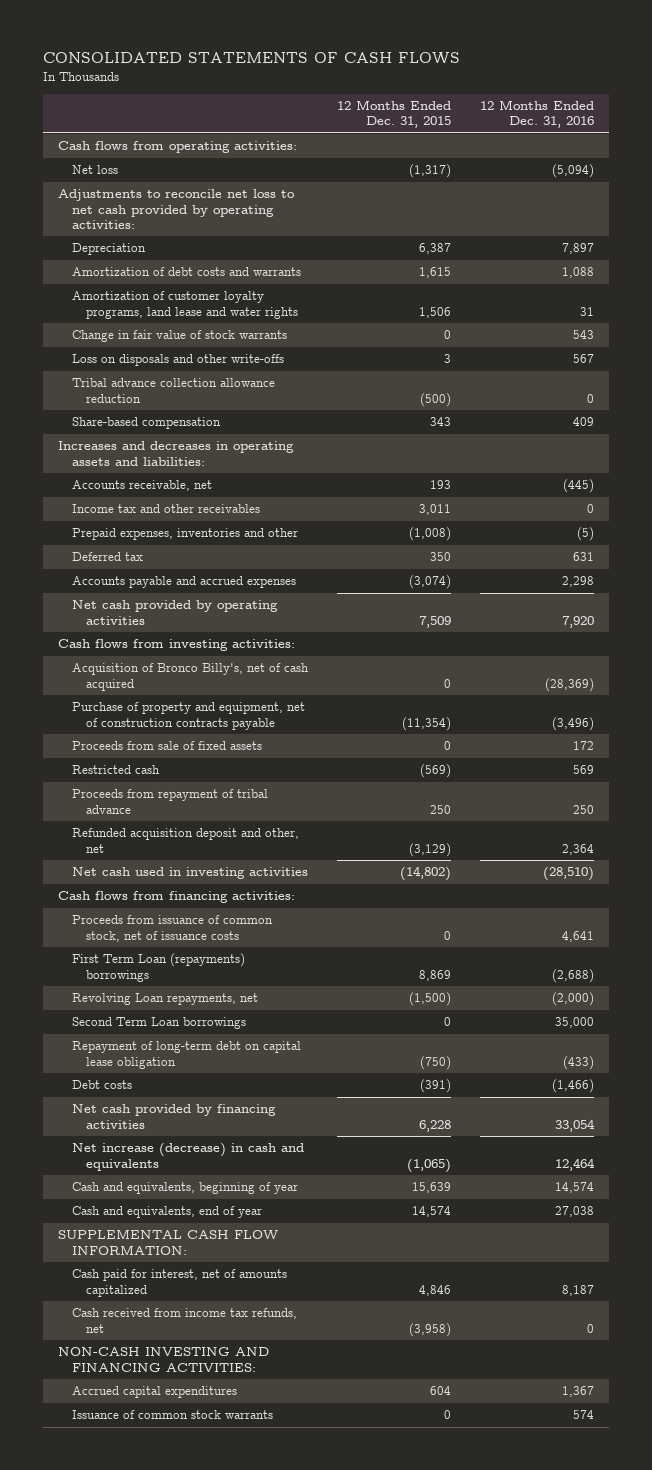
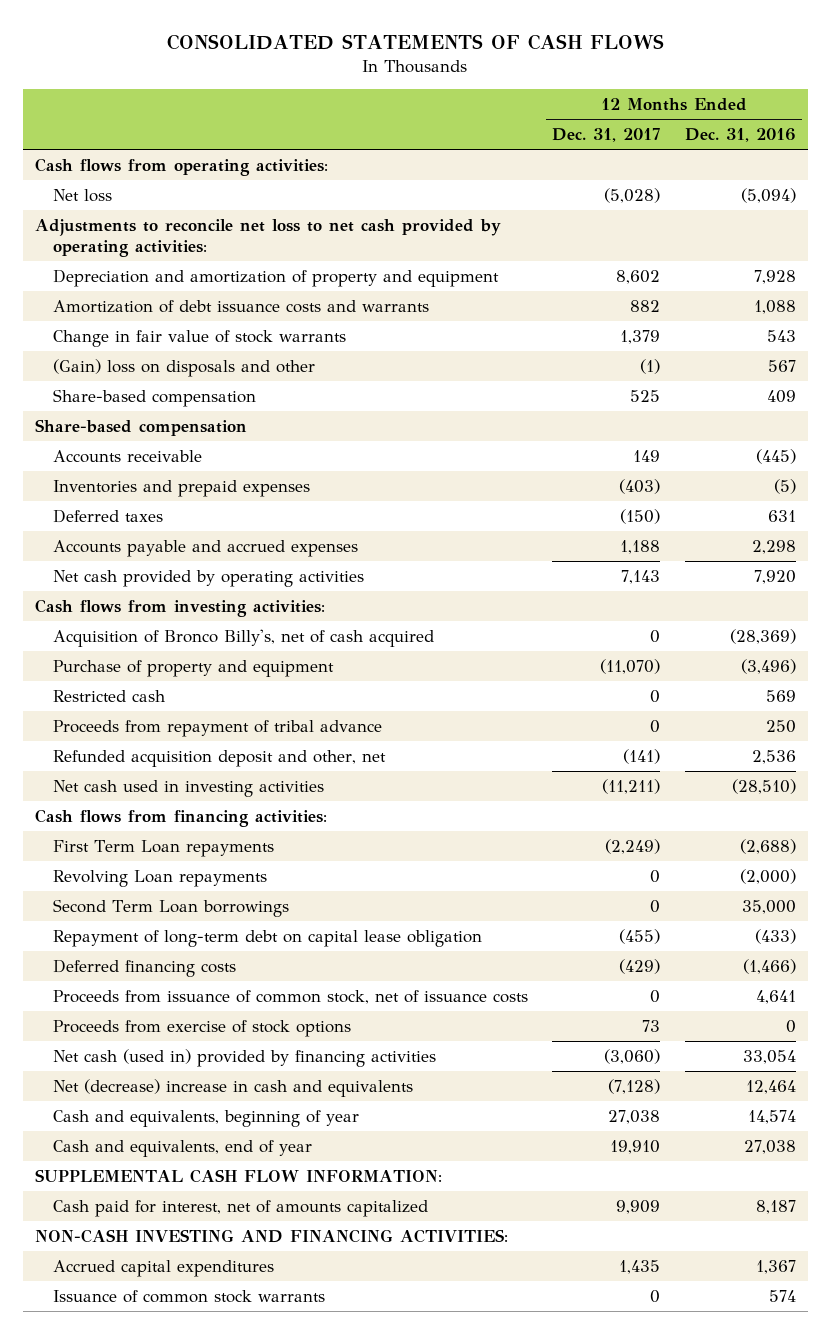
[337,100,452,129] 12 Months Ended Dec. 31, 2015 -> none
none -> [552,128,661,143] Dec. 31, 2017
[72,243,147,256] Depreciation -> none
[72,291,299,319] Amortization of customer loyalty programs, land lease and water rights -> none
none -> [52,268,499,287] Depreciation and amortization of property and equipment
[72,267,302,277] Amortization of debt costs and warrants -> [52,299,429,313] Amortization of debt issuance costs and warrants
[72,378,276,403] Tribal advance collection allowance reduction -> none
[72,354,285,367] Loss on disposals and other write-offs -> [52,358,315,377] (Gain) loss on disposals and other
[72,504,261,514] Income tax and other receivables -> none
[57,441,294,466] Increases and decreases in operating assets and liabilities: -> [35,418,248,436] Share-based compensation
[72,480,213,492] Accounts receivable, net -> [52,449,202,463] Accounts receivable
[72,528,299,541] Prepaid expenses, inventories and other -> [52,479,310,497] Inventories and prepaid expenses
[72,552,144,562] Deferred tax -> [52,508,163,523] Deferred taxes
[72,741,263,751] Proceeds from sale of fixed assets -> none
[72,702,306,730] Purchase of property and equipment, net of construction contracts payable -> [52,659,334,677] Purchase of property and equipment
[562,843,595,855] 2,364 -> [751,749,796,764] 2,536
[72,953,246,982] First Term Loan (repayments) borrowings -> [52,839,274,857] First Term Loan repayments
[72,993,259,1006] Revolving Loan repayments, net -> [52,869,267,887] Revolving Loan repayments
[72,1080,133,1090] Debt costs -> [52,958,236,977] Deferred financing costs
[72,915,274,942] Proceeds from issuance of common stock, net of issuance costs -> [52,989,528,1004] Proceeds from issuance of common stock, net of issuance costs
none -> [52,1019,351,1037] Proceeds from exercise of stock options
[72,1104,277,1129] Net cash provided by financing activities -> [52,1048,436,1067] Net cash (used in) provided by financing activities
[72,1143,305,1171] Net increase (decrease) in cash and equivalents -> [52,1078,413,1097] Net (decrease) increase in cash and equivalents
[72,1308,298,1333] Cash received from income tax refunds, net -> none

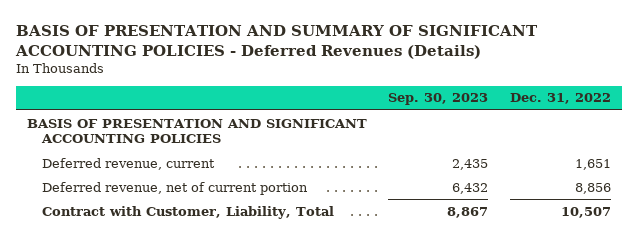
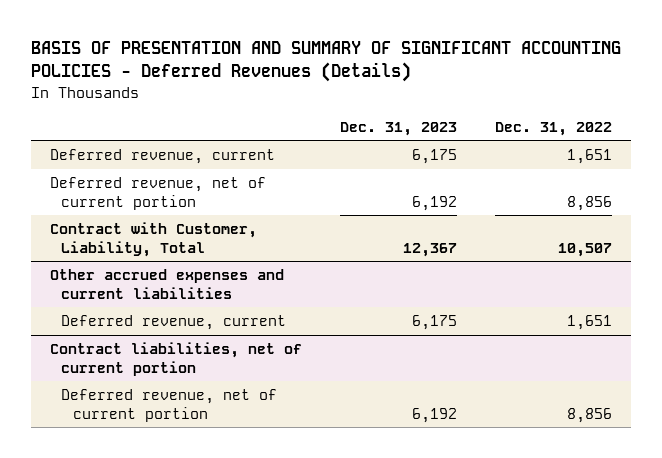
[388,93,489,106] Sep. 30, 2023 -> none
none -> [339,121,457,136] Dec. 31, 2023
[26,118,367,144] BASIS OF PRESENTATION AND SIGNIFICANT ACCOUNTING POLICIES -> none
none -> [49,269,284,299] Other accrued expenses and current liabilities
none -> [61,315,287,331] Deferred revenue, current
none -> [49,342,302,376] Contract liabilities, net of current portion
none -> [61,389,278,422] Deferred revenue, net of current portion

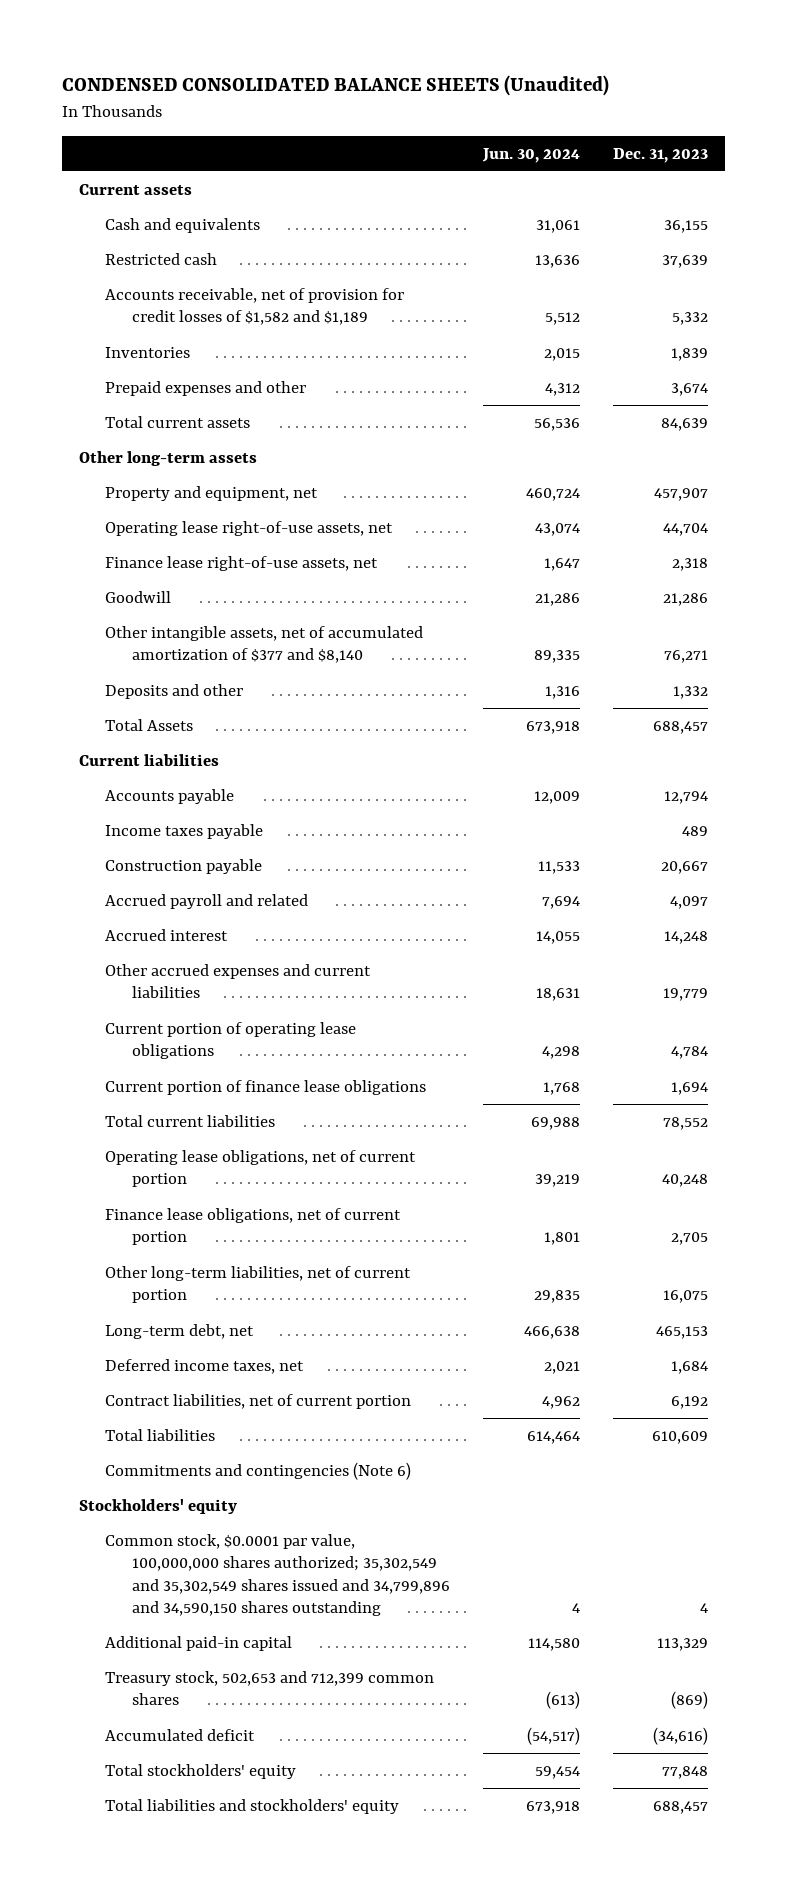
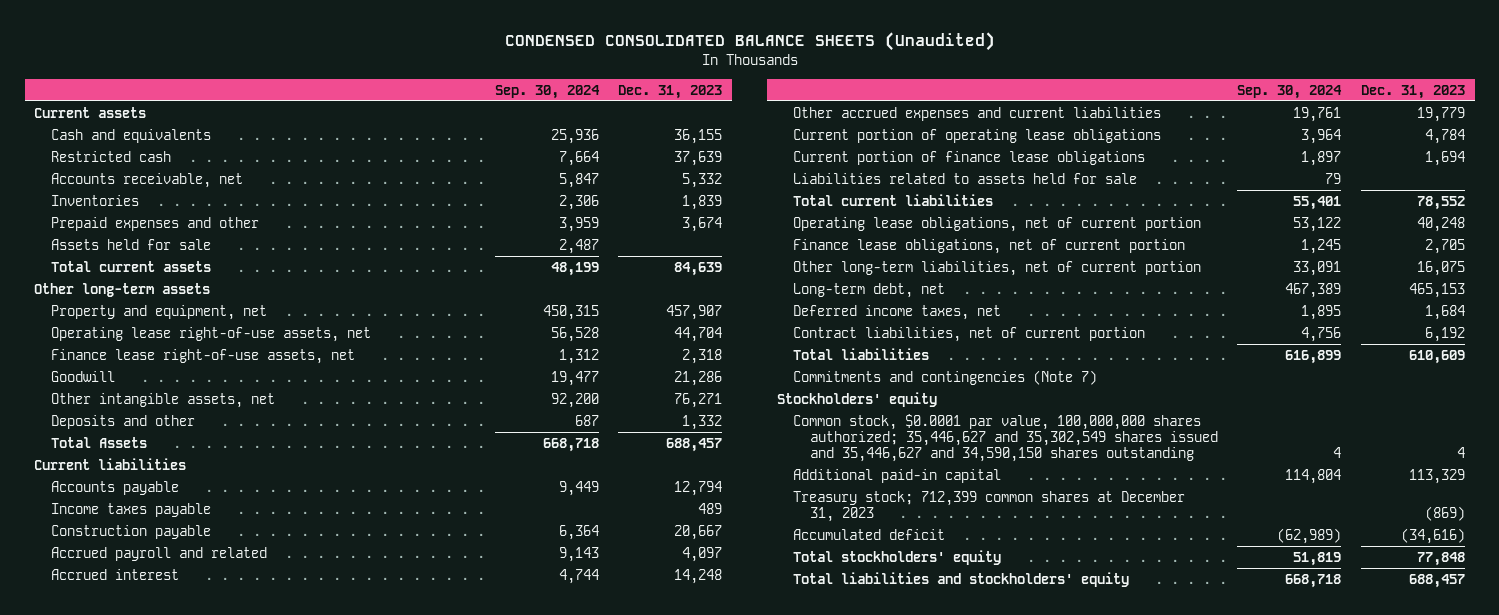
[482,147,581,163] Jun. 30, 2024 -> none
none -> [494,84,600,99] Sep. 30, 2024
[105,287,405,326] Accounts receivable, net of provision for credit losses of $1,582 and $1,189 -> [50,172,243,188] Accounts receivable, net
none -> [50,238,211,250] Assets held for sale
[105,625,424,664] Other intangible assets, net of accumulated amortization of $377 and $8,140 -> [50,392,275,408] Other intangible assets, net
none -> [793,172,1138,184] Liabilities related to assets held for sale
[105,1461,412,1480] Commitments and contingencies (Note 6) -> [793,369,1098,385] Commitments and contingencies (Note 7)
[105,1533,451,1617] Common stock, $0.0001 par value, 100,000,000 shares authorized; 35,302,549 and 35,302,549 shares issued and 34,799,896 and 34,590,150 shares outstanding -> [793,413,1218,462] Common stock, $0.0001 par value, 100,000,000 shares authorized; 35,446,627 and 35,302,549 shares issued and 35,446,627 and 34,590,150 shares outstanding
[105,1670,435,1706] Treasury stock, 502,653 and 712,399 common shares -> [793,490,1186,522] Treasury stock; 712,399 common shares at December 31, 2023

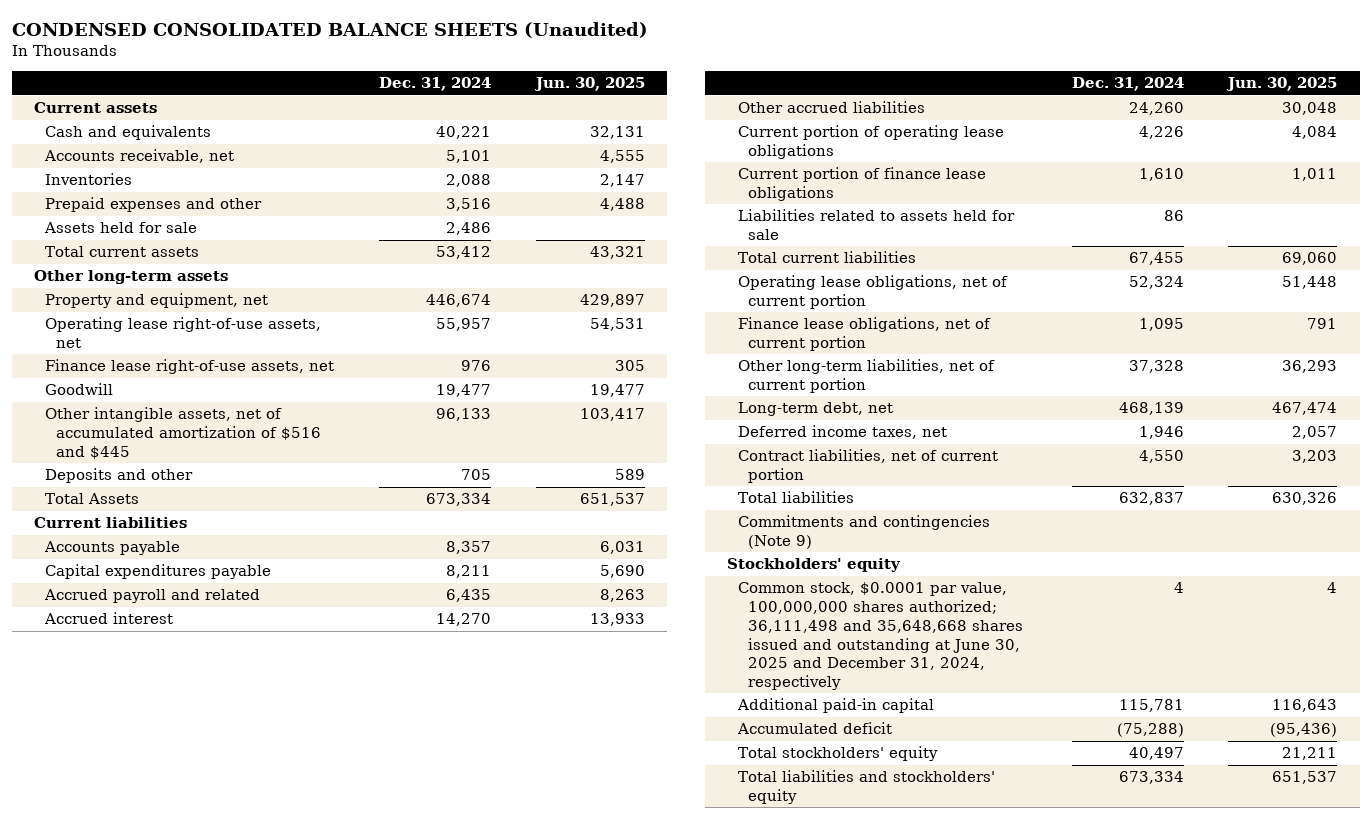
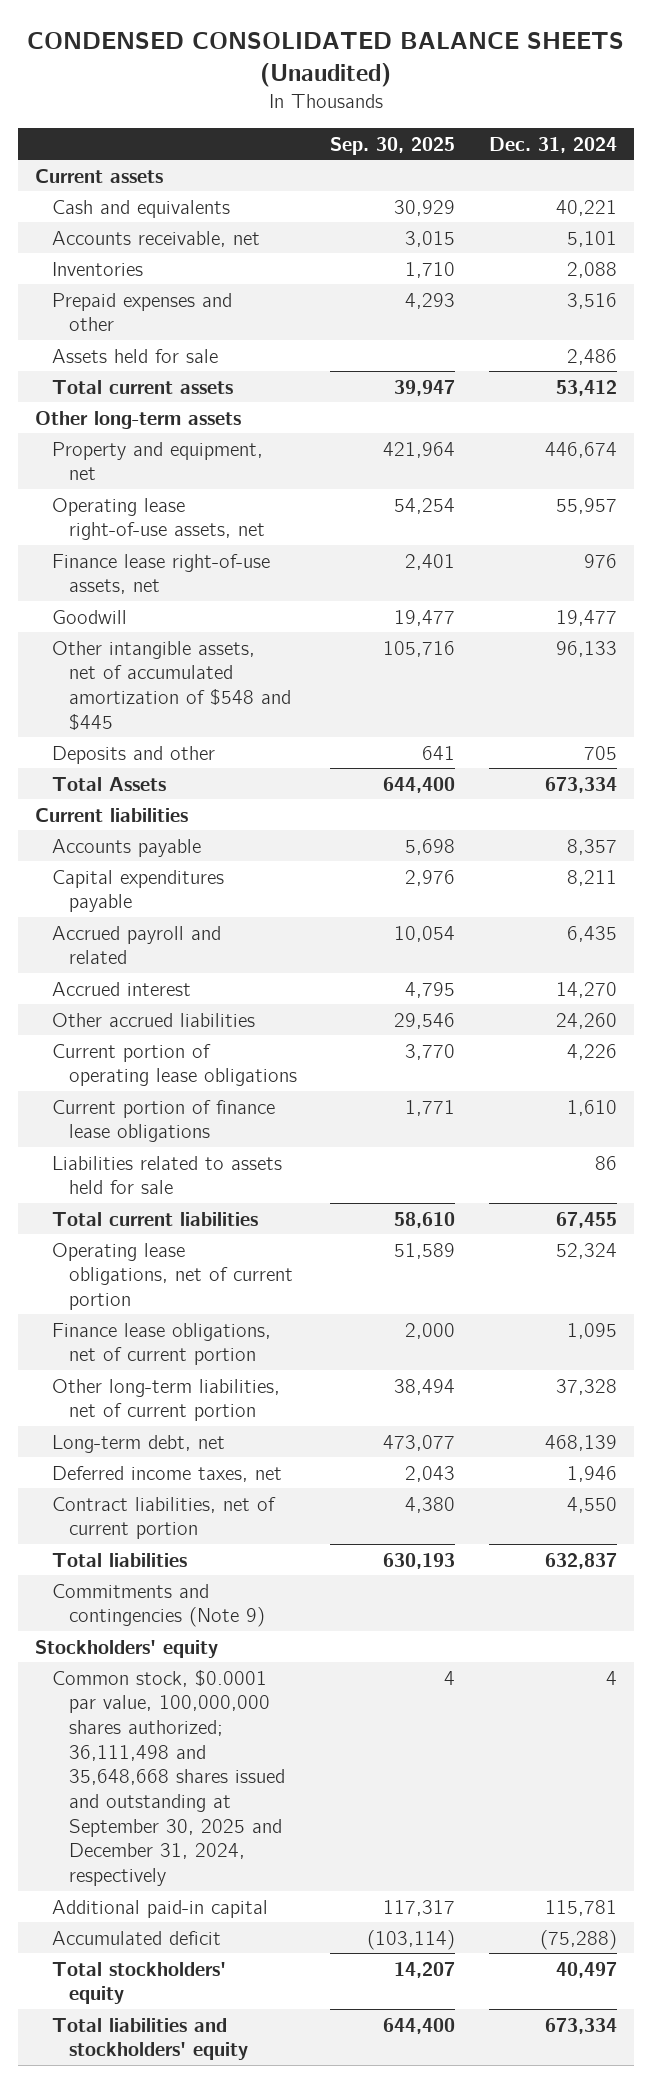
[533,77,645,92] Jun. 30, 2025 -> none
none -> [330,136,456,155] Sep. 30, 2025
[45,407,321,459] Other intangible assets, net of accumulated amortization of $516 and $445 -> [51,640,291,730] Other intangible assets, net of accumulated amortization of $548 and $445
[737,582,1024,691] Common stock, $0.0001 par value, 100,000,000 shares authorized; 36,111,498 and 35,648,668 shares issued and outstanding at June 30, 2025 and December 31, 2024, respectively -> [51,1669,285,1887] Common stock, $0.0001 par value, 100,000,000 shares authorized; 36,111,498 and 35,648,668 shares issued and outstanding at September 30, 2025 and December 31, 2024, respectively

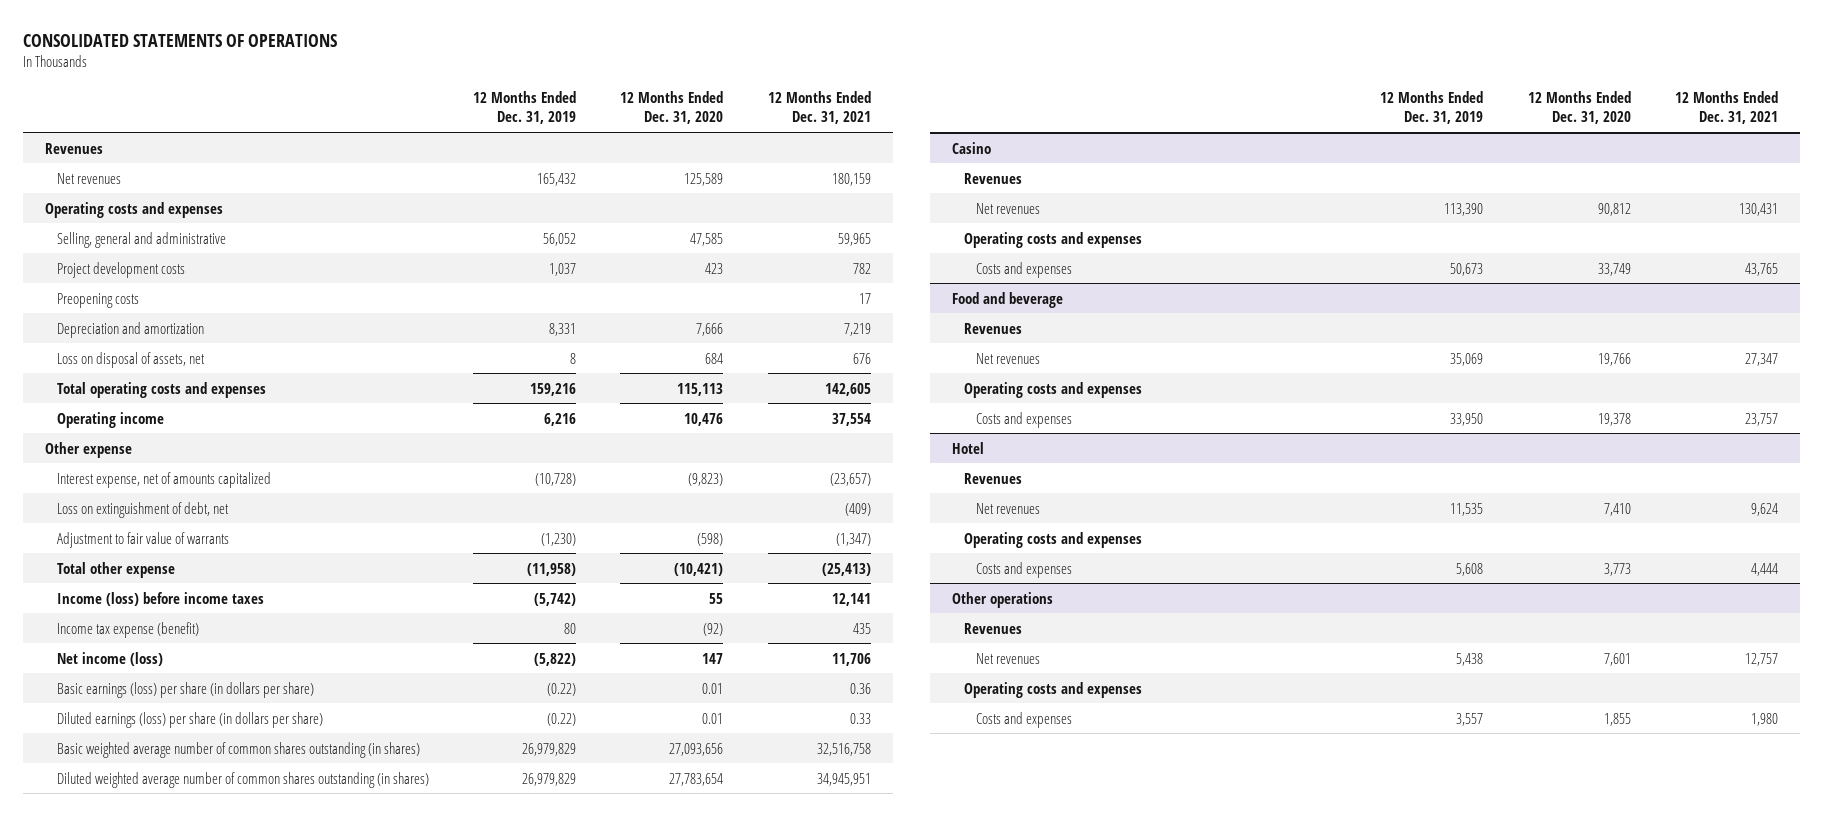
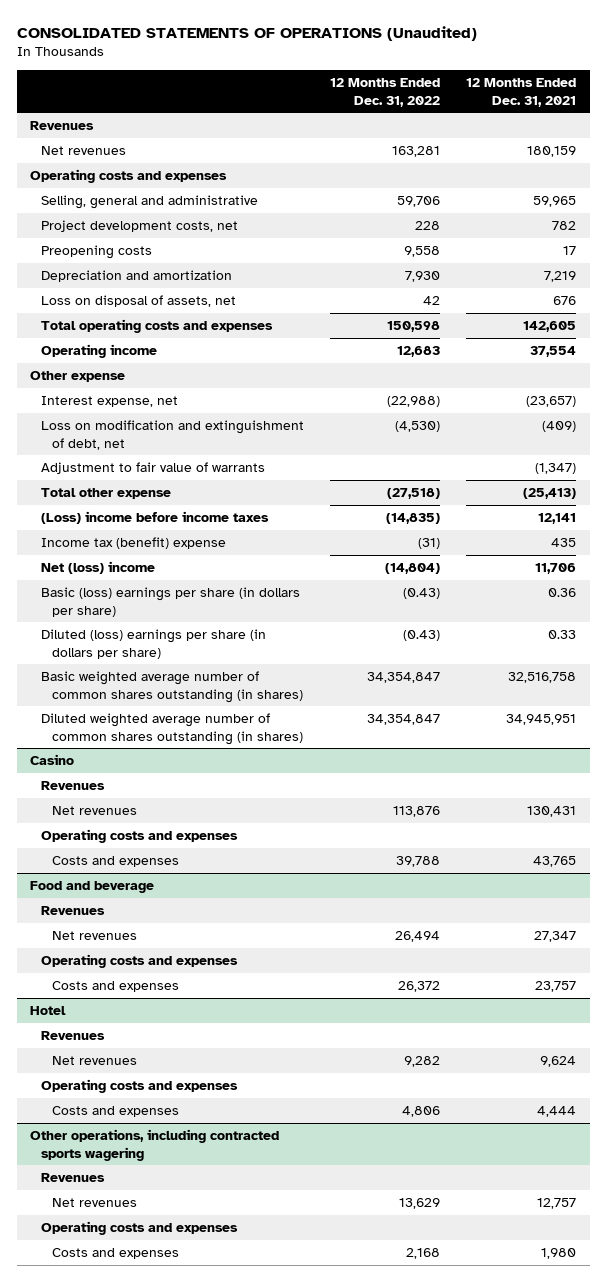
[23,33,338,47] CONSOLIDATED STATEMENTS OF OPERATIONS -> [16,25,477,41] CONSOLIDATED STATEMENTS OF OPERATIONS (Unaudited)
[473,90,577,125] 12 Months Ended Dec. 31, 2019 -> none
[620,90,724,125] 12 Months Ended Dec. 31, 2020 -> none
none -> [330,78,441,107] 12 Months Ended Dec. 31, 2022
[56,261,185,278] Project development costs -> [40,219,238,232] Project development costs, net
[56,471,271,488] Interest expense, net of amounts capitalized -> [40,395,178,407] Interest expense, net
[56,501,229,518] Loss on extinguishment of debt, net -> [40,419,304,450] Loss on modification and extinguishment of debt, net
[56,591,264,606] Income (loss) before income taxes -> [40,510,269,524] (Loss) income before income taxes
[56,621,199,638] Income tax expense (benefit) -> [40,536,226,549] Income tax (benefit) expense
[56,651,163,666] Net income (loss) -> [40,560,155,574] Net (loss) income
[56,681,314,698] Basic earnings (loss) per share (in dollars per share) -> [40,586,300,617] Basic (loss) earnings per share (in dollars per share)
[56,711,323,728] Diluted earnings (loss) per share (in dollars per share) -> [40,628,266,659] Diluted (loss) earnings per share (in dollars per share)
[952,591,1054,608] Other operations -> [29,1128,279,1161] Other operations, including contracted sports wagering

